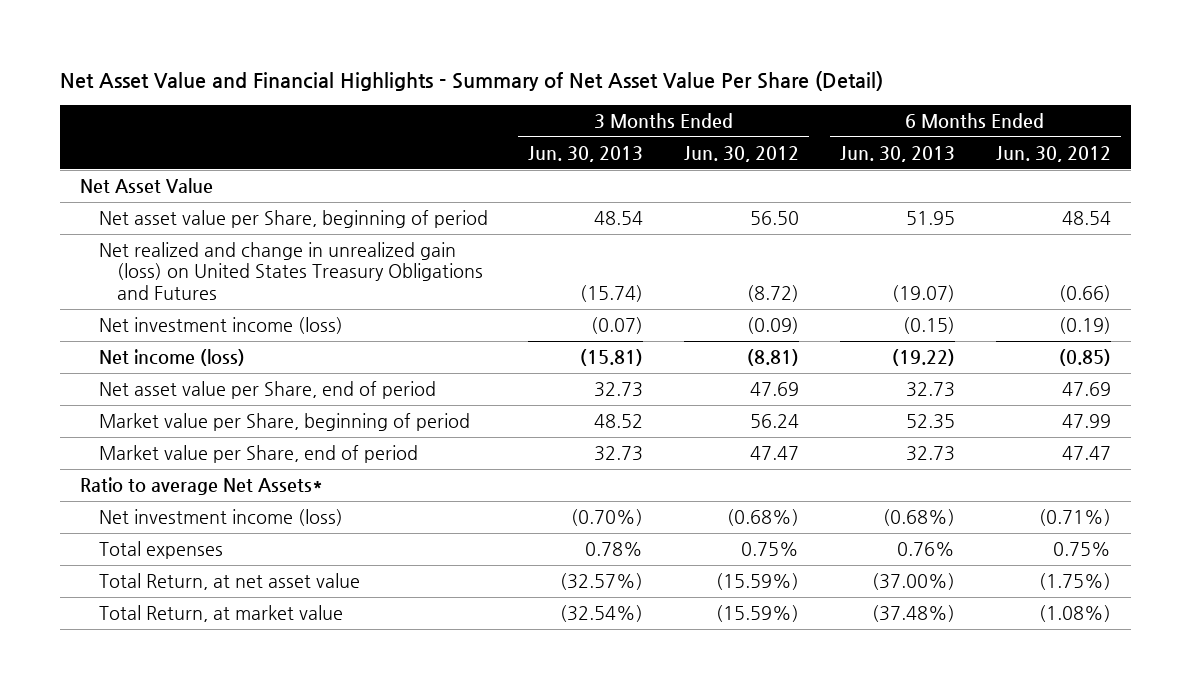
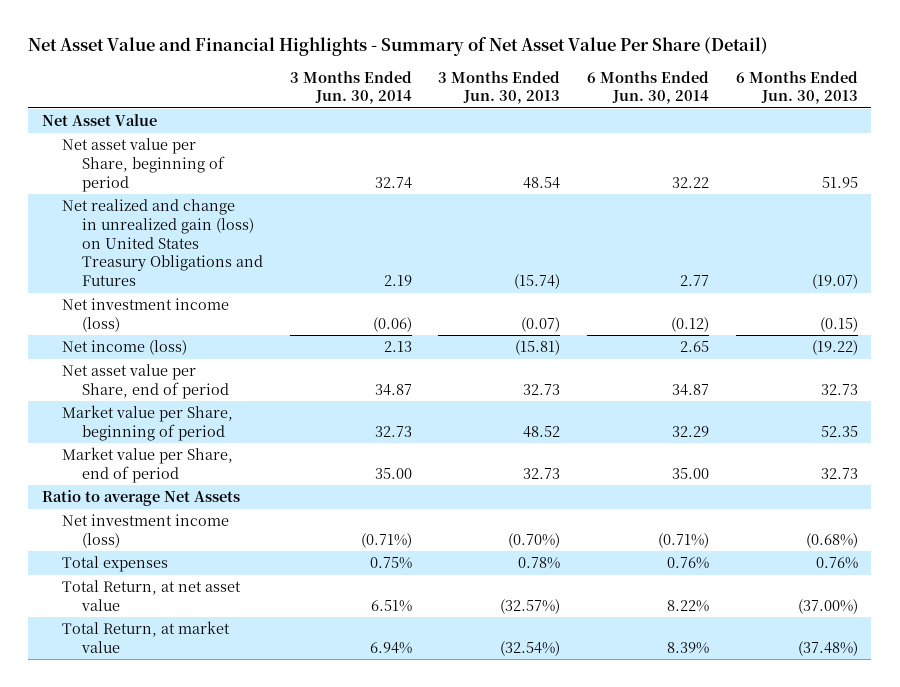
[684,145,800,162] Jun. 30, 2012 -> none
[995,145,1111,162] Jun. 30, 2012 -> none
none -> [289,70,412,105] 3 Months Ended Jun. 30, 2014
none -> [587,70,710,105] 6 Months Ended Jun. 30, 2014
[80,477,324,496] Ratio to average Net Assets* -> [41,490,240,507] Ratio to average Net Assets

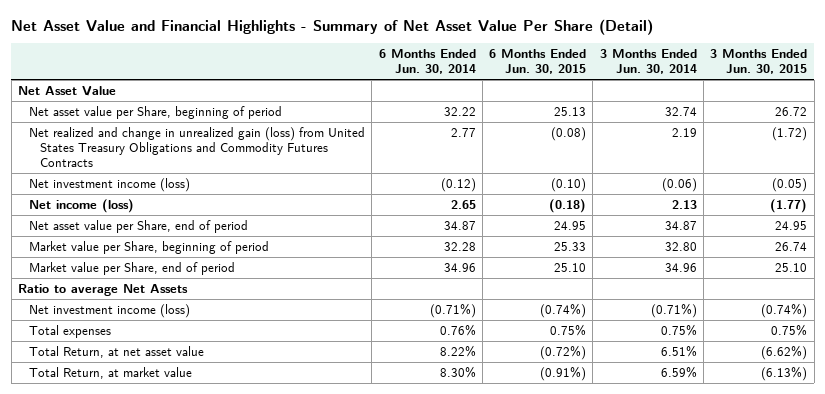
[438,70,561,105] 3 Months Ended Jun. 30, 2013 -> none
[736,70,859,105] 6 Months Ended Jun. 30, 2013 -> none
none -> [489,49,587,75] 6 Months Ended Jun. 30, 2015
none -> [710,49,808,75] 3 Months Ended Jun. 30, 2015
[61,199,263,286] Net realized and change in unrealized gain (loss) on United States Treasury Obligations and Futures -> [28,127,365,167] Net realized and change in unrealized gain (loss) from United States Treasury Obligations and Commodity Futures Contracts
[374,425,412,437] 32.73 -> [664,242,697,252] 32.80
[672,425,710,437] 32.29 -> [443,242,476,252] 32.28
[374,467,412,479] 35.00 -> [664,263,697,273] 34.96
[672,467,710,479] 35.00 -> [443,263,476,273] 34.96
[369,641,412,654] 6.94% -> [660,366,697,379] 6.59%
[667,641,710,654] 8.39% -> [439,366,476,379] 8.30%

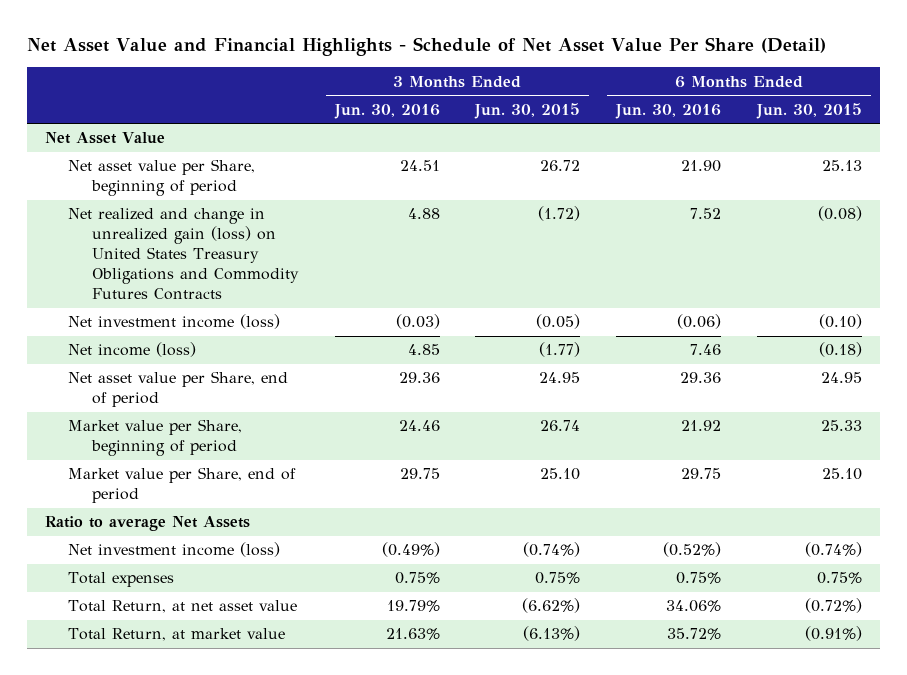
[11,18,654,35] Net Asset Value and Financial Highlights - Summary of Net Asset Value Per Share (Detail) -> [26,37,826,57] Net Asset Value and Financial Highlights - Schedule of Net Asset Value Per Share (Detail)
[378,49,476,75] 6 Months Ended Jun. 30, 2014 -> none
[599,49,697,75] 3 Months Ended Jun. 30, 2014 -> none
none -> [333,103,440,119] Jun. 30, 2016
none -> [615,103,722,119] Jun. 30, 2016
[28,127,365,167] Net realized and change in unrealized gain (loss) from United States Treasury Obligations and Commodity Futures Contracts -> [68,208,299,301] Net realized and change in unrealized gain (loss) on United States Treasury Obligations and Commodity Futures Contracts

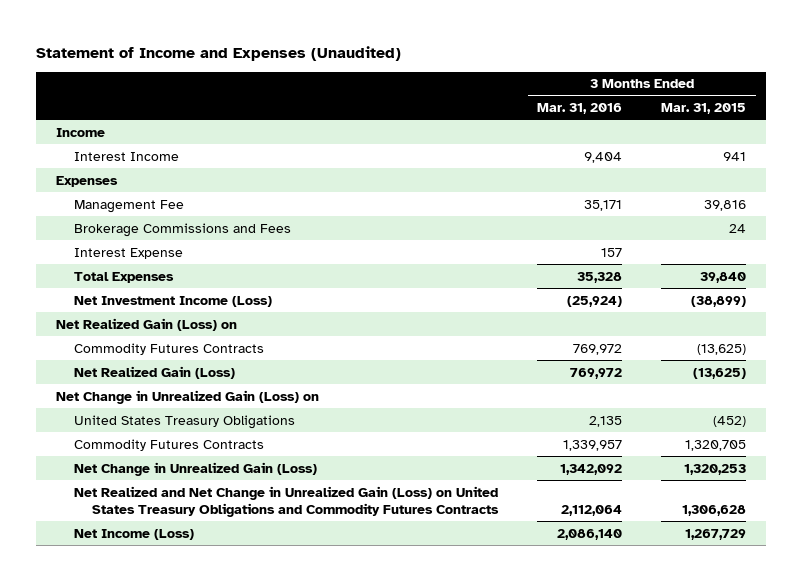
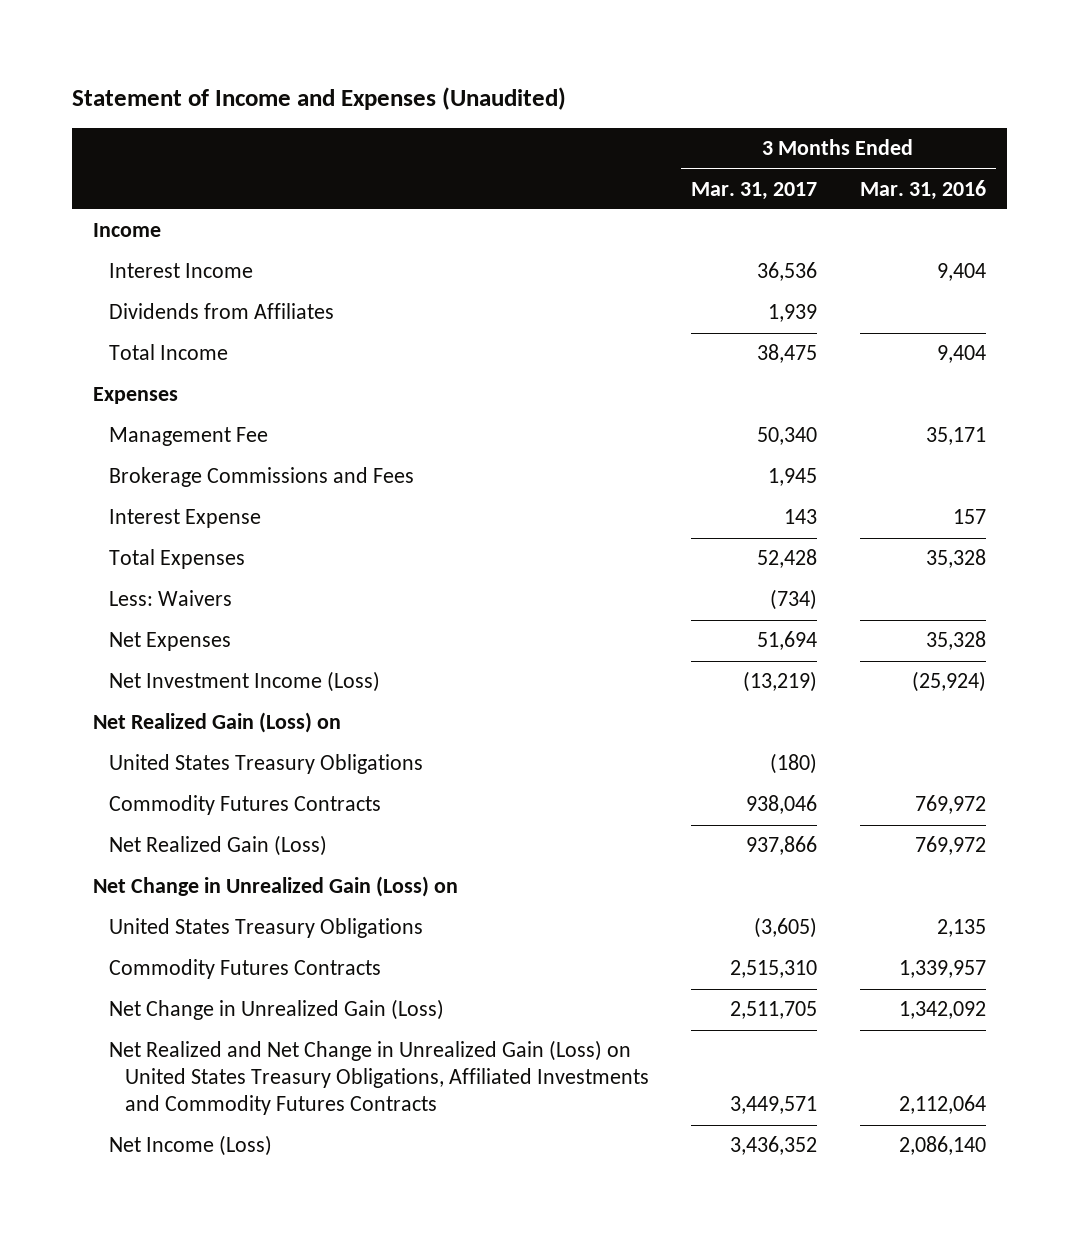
[661,102,747,114] Mar. 31, 2015 -> none
none -> [691,181,818,200] Mar. 31, 2017
none -> [108,303,334,320] Dividends from Affiliates
none -> [108,344,228,361] Total Income
none -> [108,590,232,607] Less: Waivers
none -> [108,632,231,652] Net Expenses
none -> [108,754,423,775] United States Treasury Obligations
[74,485,500,518] Net Realized and Net Change in Unrealized Gain (Loss) on United States Treasury Obligations and Commodity Futures Contracts -> [108,1040,649,1116] Net Realized and Net Change in Unrealized Gain (Loss) on United States Treasury Obligations, Affiliated Investments and Commodity Futures Contracts

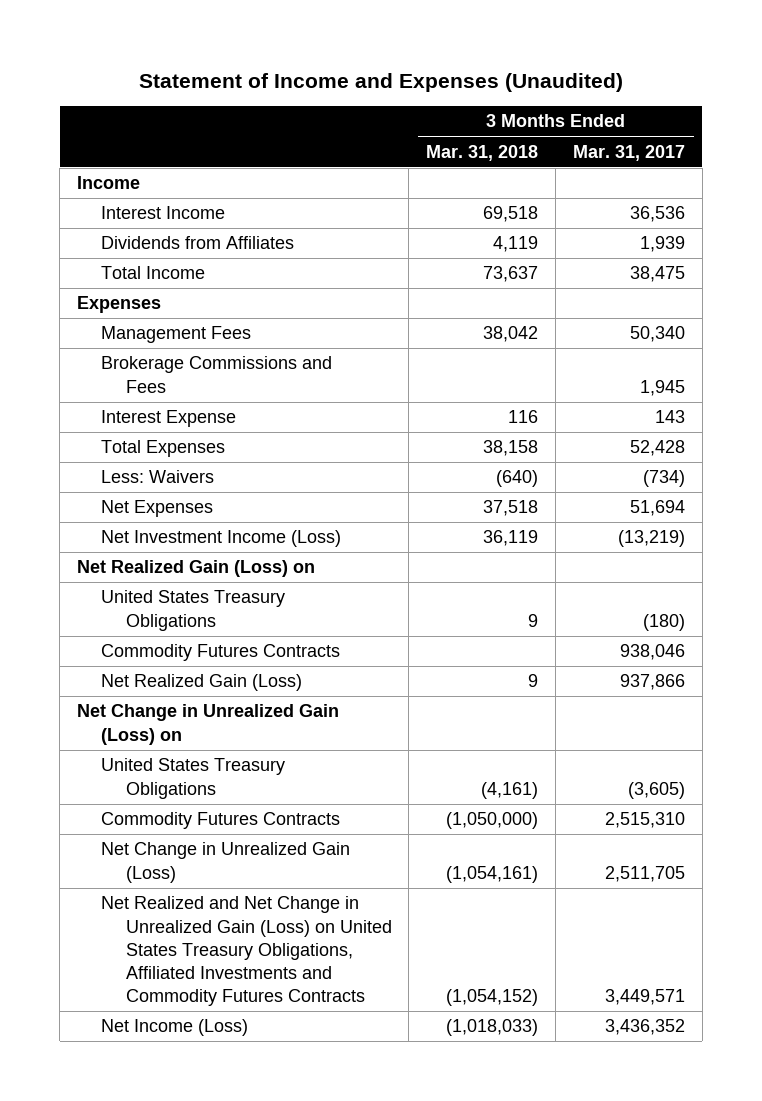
[859,179,986,200] Mar. 31, 2016 -> none
none -> [426,144,539,161] Mar. 31, 2018
[108,427,268,447] Management Fee -> [101,326,252,344] Management Fees

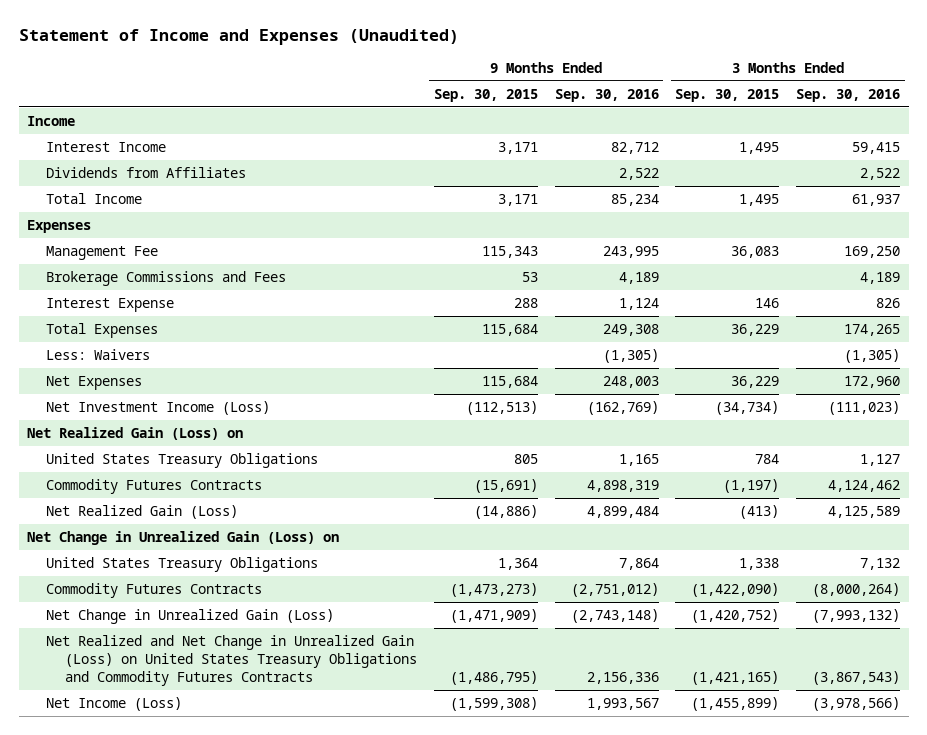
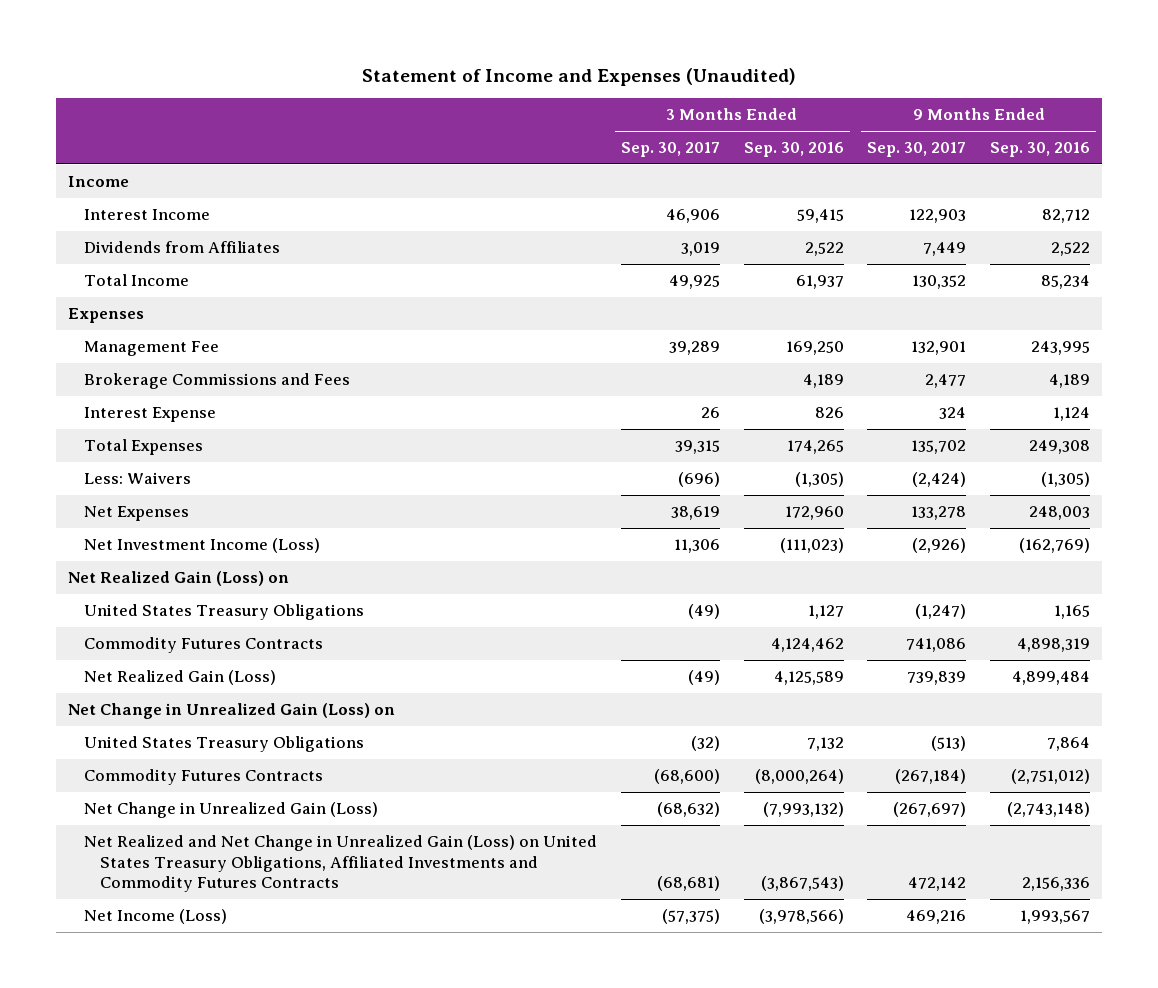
[433,88,538,102] Sep. 30, 2015 -> none
[675,88,780,102] Sep. 30, 2015 -> none
none -> [620,142,720,158] Sep. 30, 2017
none -> [867,142,967,158] Sep. 30, 2017
[45,635,417,686] Net Realized and Net Change in Unrealized Gain (Loss) on United States Treasury Obligations and Commodity Futures Contracts -> [84,835,598,893] Net Realized and Net Change in Unrealized Gain (Loss) on United States Treasury Obligations, Affiliated Investments and Commodity Futures Contracts

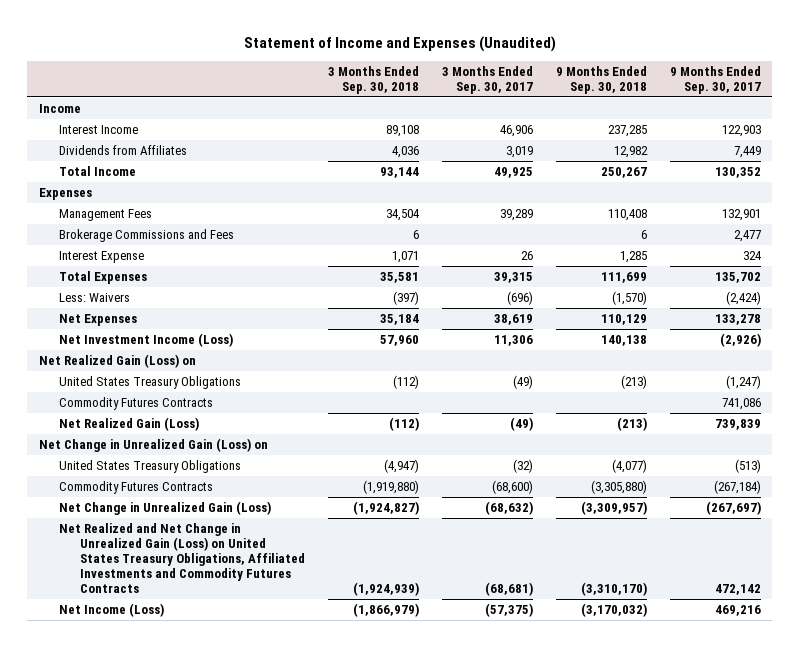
[743,142,844,158] Sep. 30, 2016 -> none
[990,142,1091,158] Sep. 30, 2016 -> none
none -> [327,65,419,95] 3 Months Ended Sep. 30, 2018
none -> [555,65,647,95] 9 Months Ended Sep. 30, 2018
[84,341,220,357] Management Fee -> [59,208,153,221] Management Fees

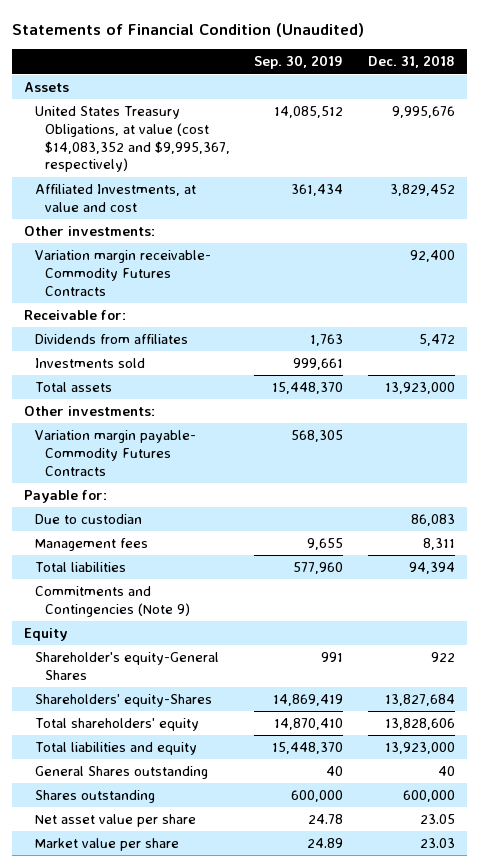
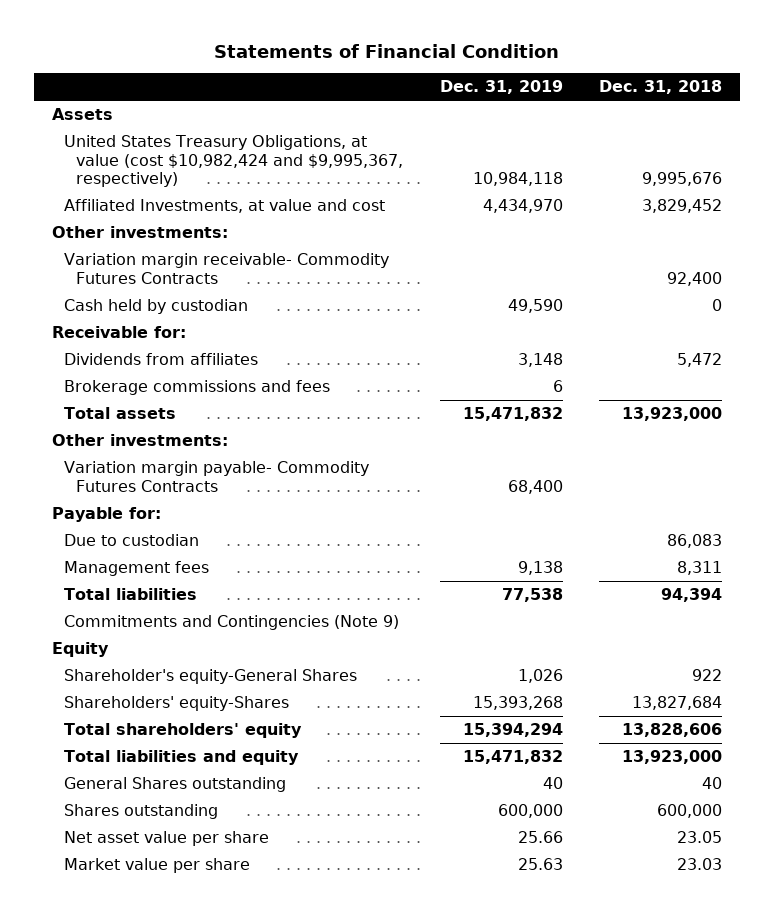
[12,22,365,37] Statements of Financial Condition (Unaudited) -> [214,43,560,58] Statements of Financial Condition
[254,55,344,70] Sep. 30, 2019 -> none
none -> [439,80,563,95] Dec. 31, 2019
[34,106,230,173] United States Treasury Obligations, at value (cost $14,083,352 and $9,995,367, respectively) -> [64,135,404,188] United States Treasury Obligations, at value (cost $10,982,424 and $9,995,367, respectively)
none -> [64,299,249,315] Cash held by custodian
[34,358,145,369] Investments sold -> none
none -> [64,380,331,396] Brokerage commissions and fees

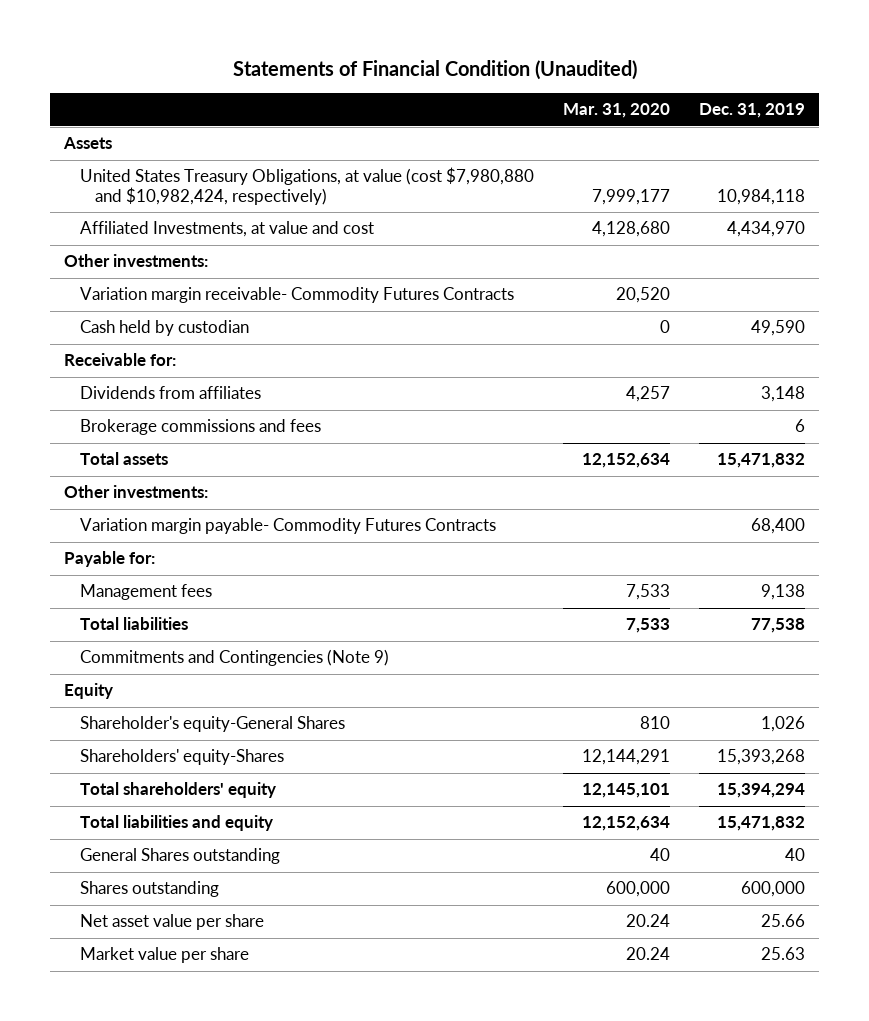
[214,43,560,58] Statements of Financial Condition -> [232,59,637,80] Statements of Financial Condition (Unaudited)
[598,80,722,95] Dec. 31, 2018 -> none
none -> [562,103,670,119] Mar. 31, 2020
[64,135,404,188] United States Treasury Obligations, at value (cost $10,982,424 and $9,995,367, respectively) -> [79,167,534,205] United States Treasury Obligations, at value (cost $7,980,880 and $10,982,424, respectively)
[64,534,200,547] Due to custodian -> none

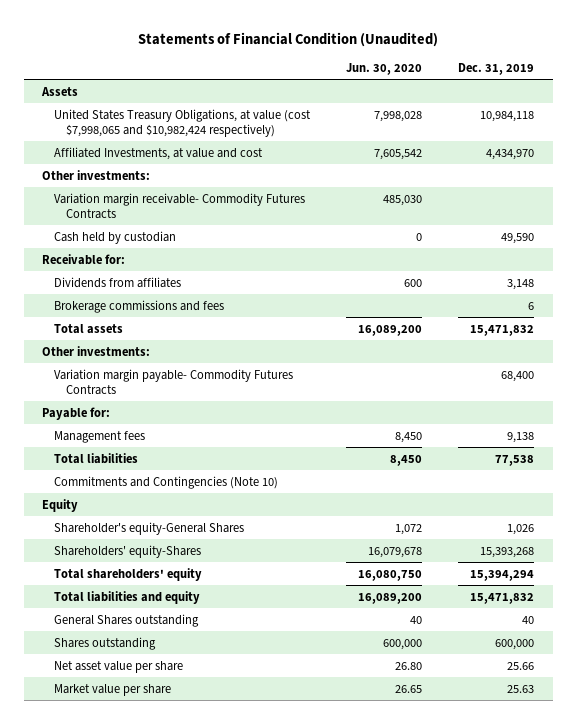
[562,103,670,119] Mar. 31, 2020 -> none
none -> [346,63,423,76] Jun. 30, 2020
[79,167,534,205] United States Treasury Obligations, at value (cost $7,980,880 and $10,982,424, respectively) -> [54,108,312,138] United States Treasury Obligations, at value (cost $7,998,065 and $10,982,424 respectively)
[79,649,389,667] Commitments and Contingencies (Note 9) -> [54,475,279,489] Commitments and Contingencies (Note 10)

